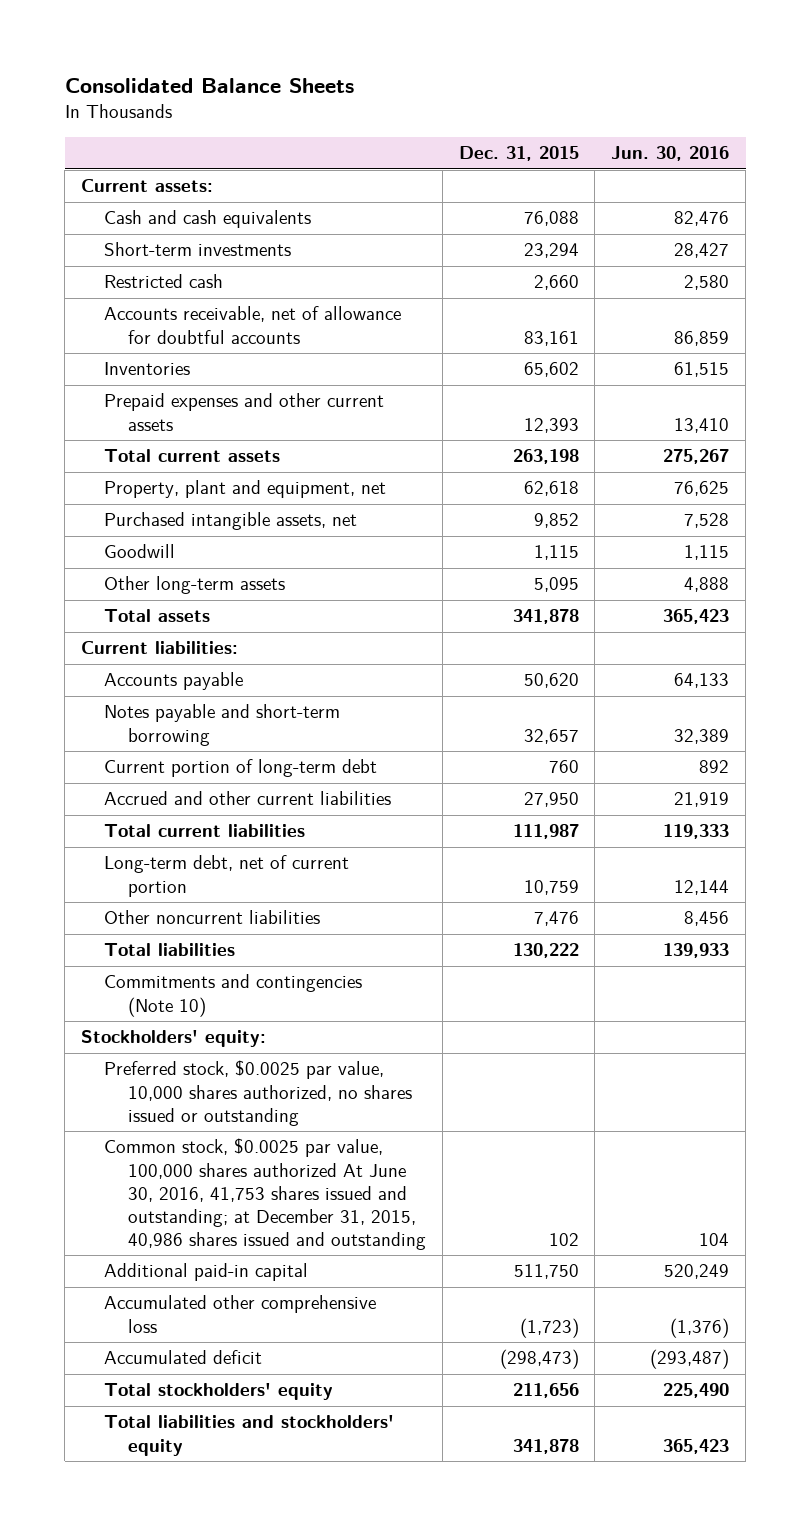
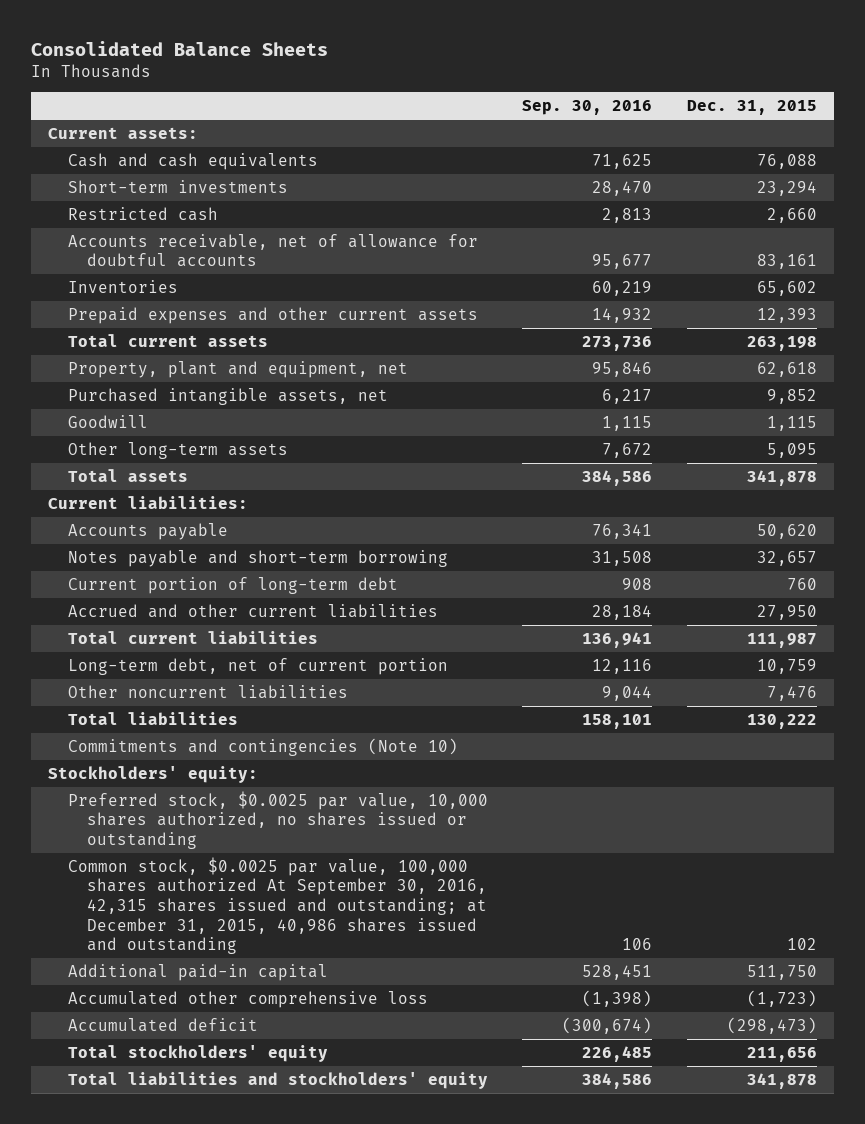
[611,146,730,162] Jun. 30, 2016 -> none
none -> [522,100,653,116] Sep. 30, 2016
[104,1138,426,1250] Common stock, $0.0025 par value, 100,000 shares authorized At June 30, 2016, 41,753 shares issued and outstanding; at December 31, 2015, 40,986 shares issued and outstanding -> [67,856,488,955] Common stock, $0.0025 par value, 100,000 shares authorized At September 30, 2016, 42,315 shares issued and outstanding; at December 31, 2015, 40,986 shares issued and outstanding

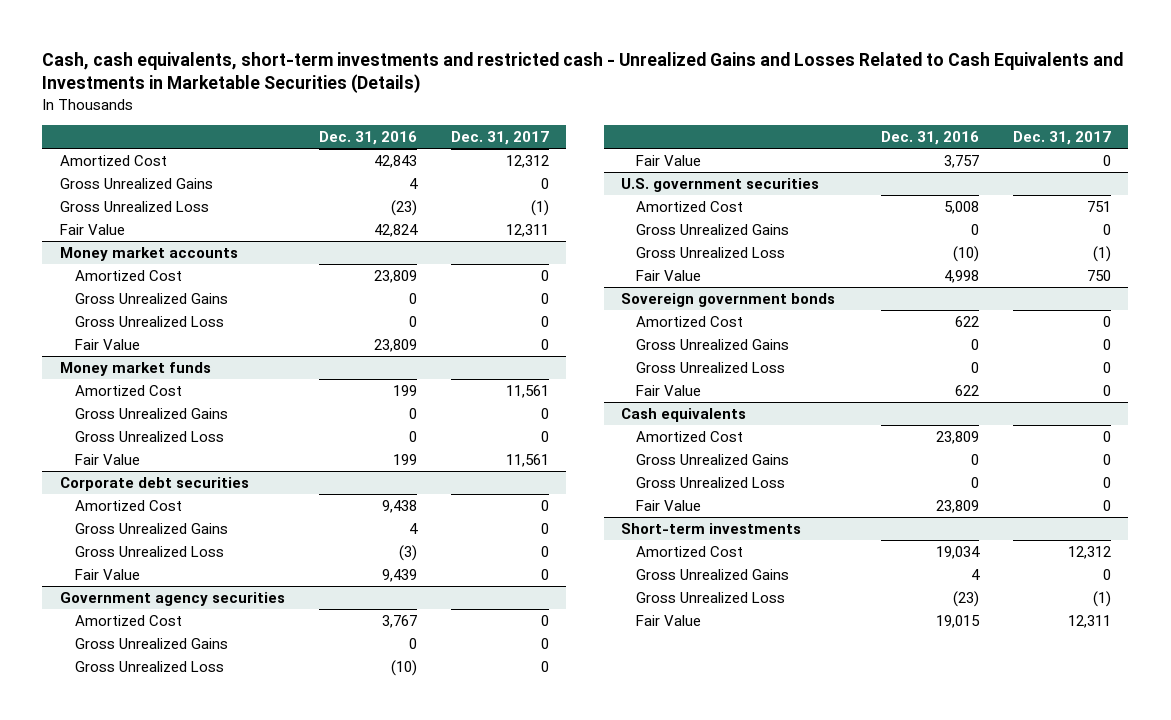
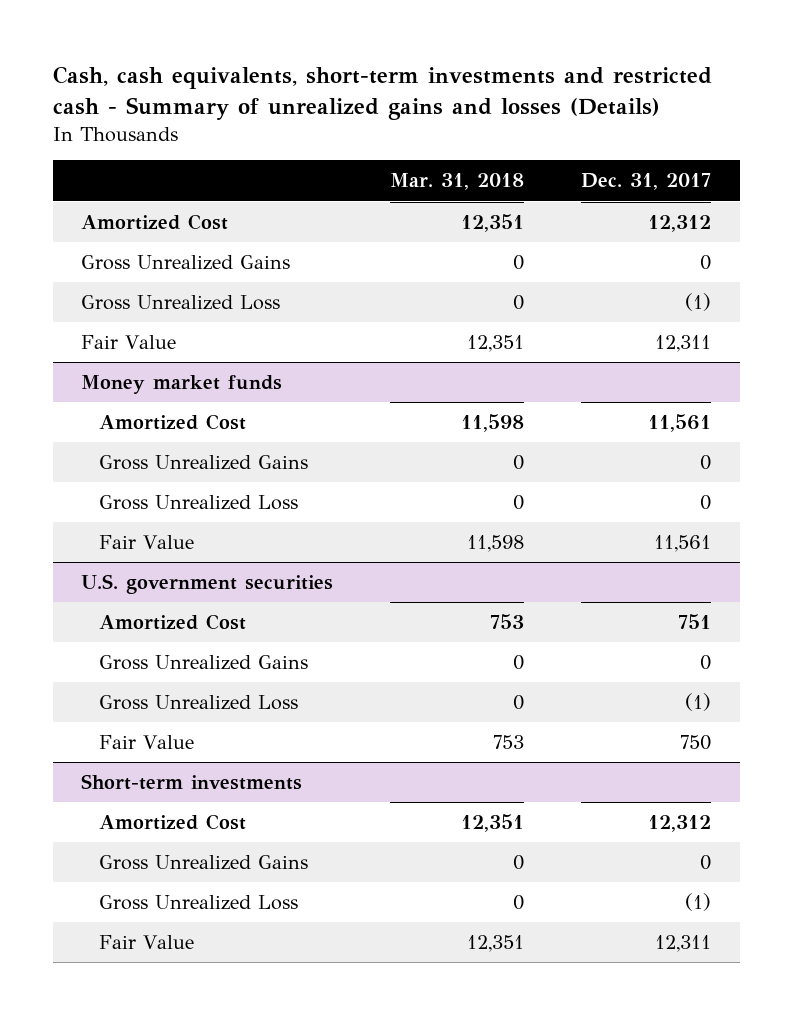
[42,51,1124,94] Cash, cash equivalents, short-term investments and restricted cash - Unrealized Gains and Losses Related to Cash Equivalents and Investments in Marketable Securities (Details) -> [52,66,712,120] Cash, cash equivalents, short-term investments and restricted cash - Summary of unrealized gains and losses (Details)
[318,131,417,146] Dec. 31, 2016 -> none
none -> [390,173,525,191] Mar. 31, 2018
[59,247,238,262] Money market accounts -> none
[74,270,182,282] Amortized Cost -> none
[74,293,228,305] Gross Unrealized Gains -> none
[74,316,224,328] Gross Unrealized Loss -> none
[74,339,140,351] Fair Value -> none
[59,477,249,492] Corporate debt securities -> none
[74,500,182,512] Amortized Cost -> none
[74,523,228,535] Gross Unrealized Gains -> none
[74,546,224,558] Gross Unrealized Loss -> none
[74,569,140,581] Fair Value -> none
[59,592,285,607] Government agency securities -> none
[74,615,182,627] Amortized Cost -> none
[74,638,228,650] Gross Unrealized Gains -> none
[74,661,224,673] Gross Unrealized Loss -> none
[636,155,702,167] Fair Value -> none
[621,293,836,308] Sovereign government bonds -> none
[636,316,744,328] Amortized Cost -> none
[636,339,790,351] Gross Unrealized Gains -> none
[636,362,786,374] Gross Unrealized Loss -> none
[636,385,702,397] Fair Value -> none
[621,408,747,423] Cash equivalents -> none
[636,431,744,443] Amortized Cost -> none
[636,454,790,466] Gross Unrealized Gains -> none
[636,477,786,489] Gross Unrealized Loss -> none
[636,500,702,512] Fair Value -> none

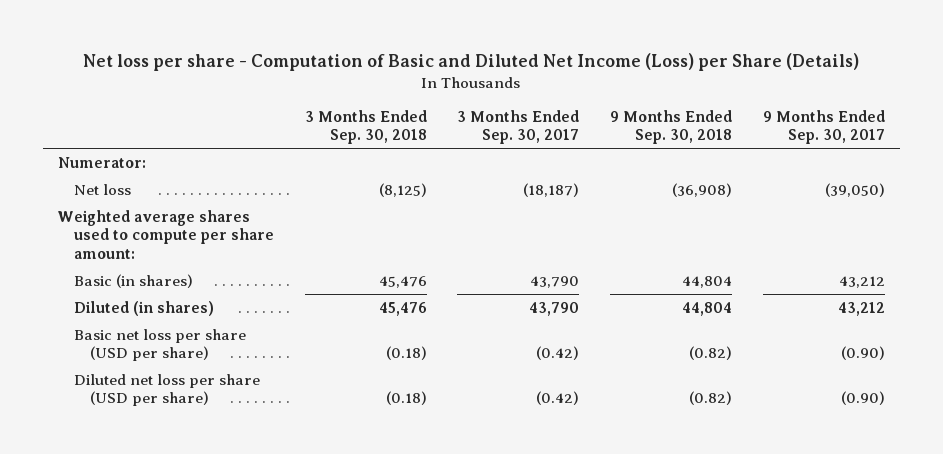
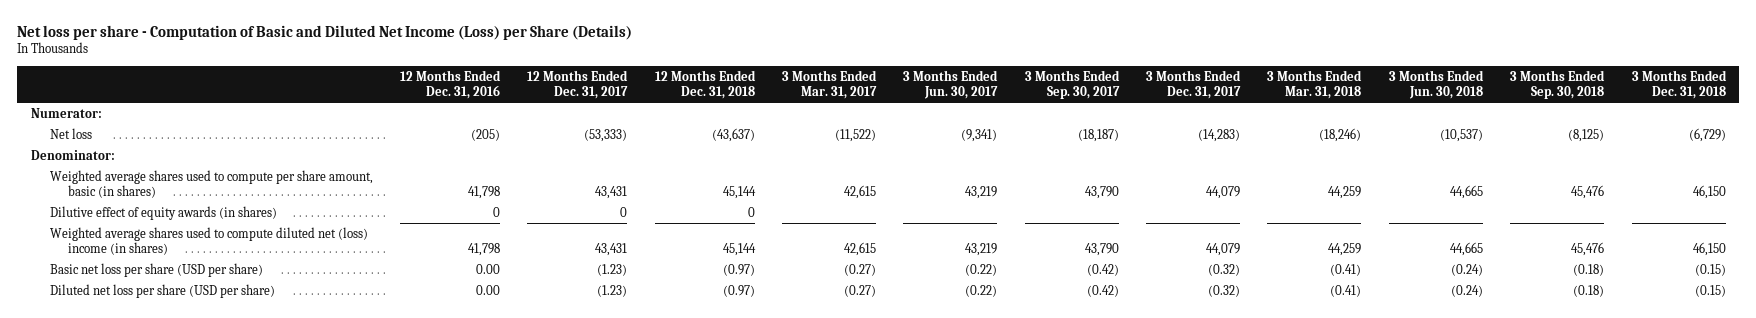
[609,109,732,145] 9 Months Ended Sep. 30, 2018 -> none
[762,109,885,145] 9 Months Ended Sep. 30, 2017 -> none
none -> [399,69,501,100] 12 Months Ended Dec. 31, 2016
none -> [527,69,629,100] 12 Months Ended Dec. 31, 2017
none -> [654,69,756,100] 12 Months Ended Dec. 31, 2018
none -> [782,69,878,100] 3 Months Ended Mar. 31, 2017
none -> [903,69,999,100] 3 Months Ended Jun. 30, 2017
none -> [1146,69,1242,100] 3 Months Ended Dec. 31, 2017
none -> [1267,69,1363,100] 3 Months Ended Mar. 31, 2018
none -> [1388,69,1484,100] 3 Months Ended Jun. 30, 2018
none -> [1631,69,1727,100] 3 Months Ended Dec. 31, 2018
[58,209,275,259] Weighted average shares used to compute per share amount: -> none
none -> [30,149,115,160] Denominator:
[74,273,194,288] Basic (in shares) -> [49,169,373,199] Weighted average shares used to compute per share amount, basic (in shares)
none -> [49,205,277,220] Dilutive effect of equity awards (in shares)
[74,300,215,316] Diluted (in shares) -> [49,226,368,256] Weighted average shares used to compute diluted net (loss) income (in shares)

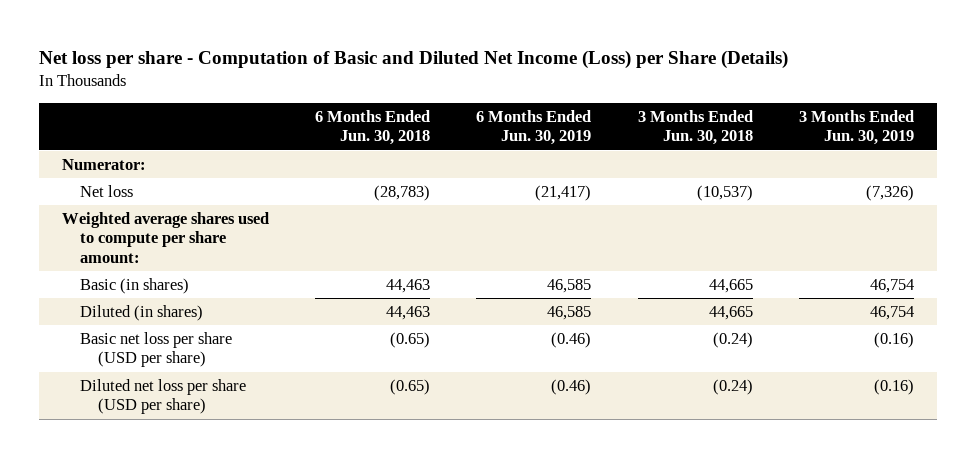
[399,69,501,100] 12 Months Ended Dec. 31, 2016 -> none
[527,69,629,100] 12 Months Ended Dec. 31, 2017 -> none
[654,69,756,100] 12 Months Ended Dec. 31, 2018 -> none
[782,69,878,100] 3 Months Ended Mar. 31, 2017 -> none
[903,69,999,100] 3 Months Ended Jun. 30, 2017 -> none
[1024,69,1120,100] 3 Months Ended Sep. 30, 2017 -> none
[1146,69,1242,100] 3 Months Ended Dec. 31, 2017 -> none
[1267,69,1363,100] 3 Months Ended Mar. 31, 2018 -> none
[1510,69,1606,100] 3 Months Ended Sep. 30, 2018 -> none
[1631,69,1727,100] 3 Months Ended Dec. 31, 2018 -> none
none -> [315,109,431,146] 6 Months Ended Jun. 30, 2018
none -> [476,109,592,146] 6 Months Ended Jun. 30, 2019
none -> [798,109,914,146] 3 Months Ended Jun. 30, 2019
[30,149,115,160] Denominator: -> none
[49,205,277,220] Dilutive effect of equity awards (in shares) -> none
none -> [61,212,269,263] Weighted average shares used to compute per share amount:
[49,169,373,199] Weighted average shares used to compute per share amount, basic (in shares) -> [79,278,189,295] Basic (in shares)
[49,226,368,256] Weighted average shares used to compute diluted net (loss) income (in shares) -> [79,305,203,322] Diluted (in shares)

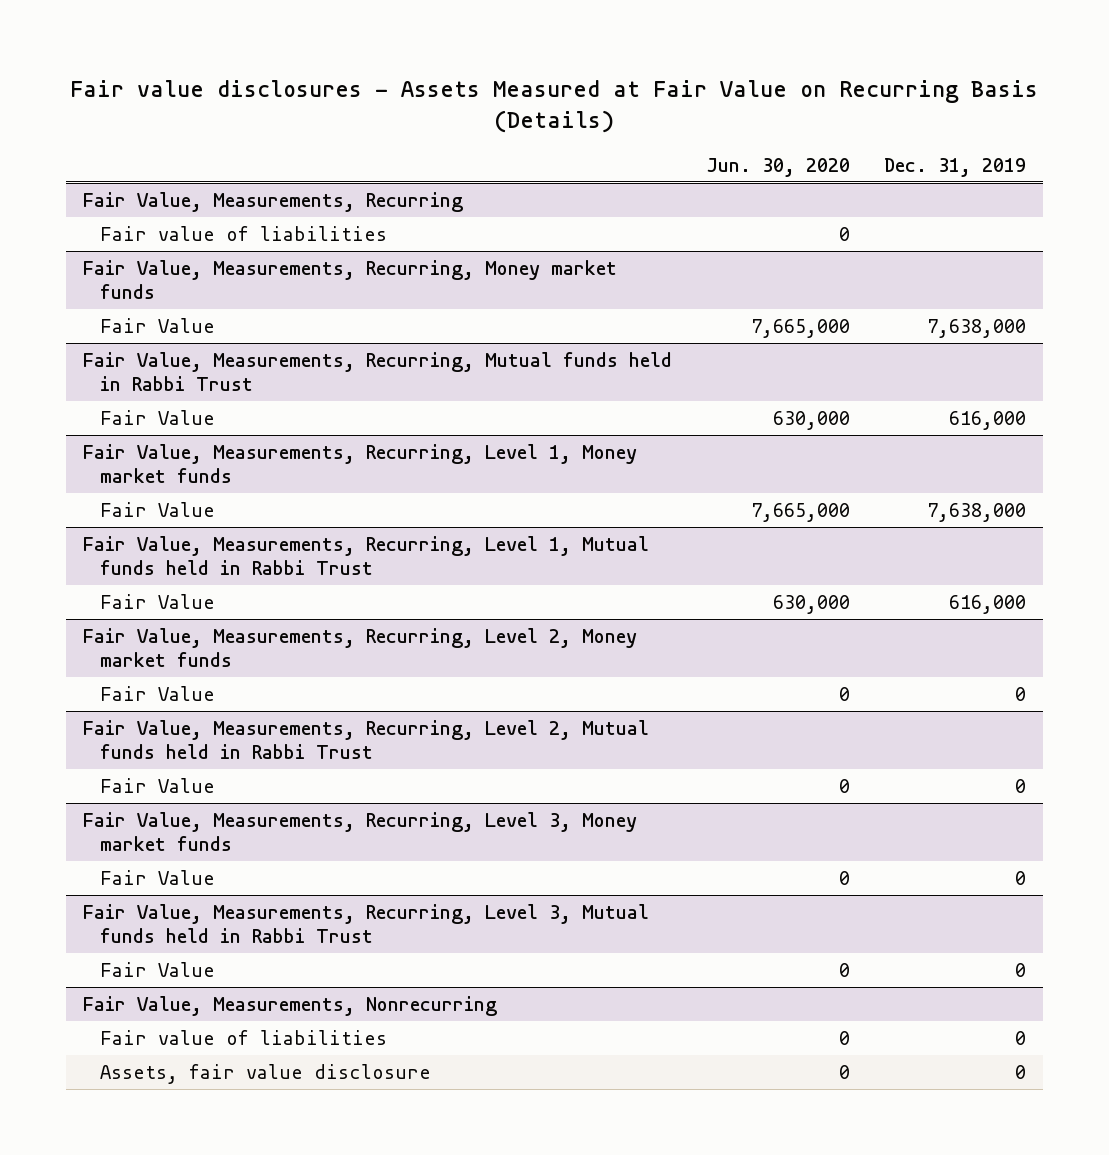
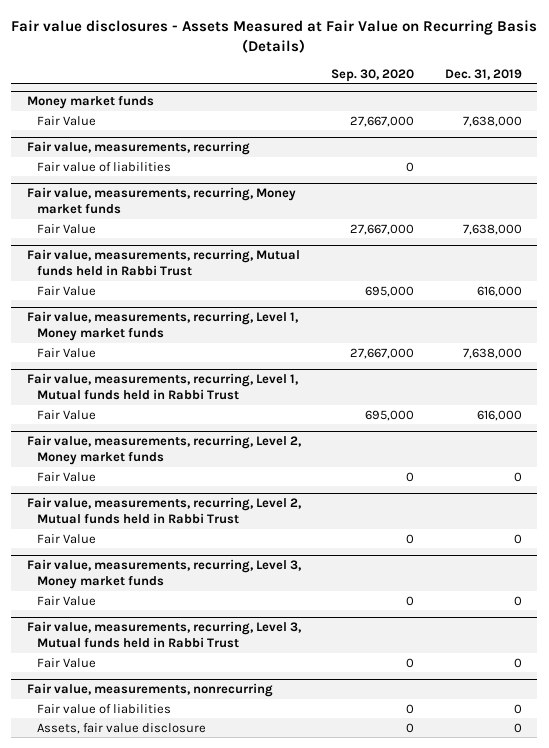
[705,157,850,177] Jun. 30, 2020 -> none
none -> [331,68,415,82] Sep. 30, 2020
none -> [26,95,154,110] Money market funds
none -> [36,115,96,126] Fair Value
[82,191,463,212] Fair Value, Measurements, Recurring -> [26,141,250,156] Fair value, measurements, recurring
[82,259,617,299] Fair Value, Measurements, Recurring, Money market funds -> [26,187,296,215] Fair value, measurements, recurring, Money market funds
[82,351,672,391] Fair Value, Measurements, Recurring, Mutual funds held in Rabbi Trust -> [26,249,300,277] Fair value, measurements, recurring, Mutual funds held in Rabbi Trust
[82,443,637,483] Fair Value, Measurements, Recurring, Level 1, Money market funds -> [26,311,298,342] Fair value, measurements, recurring, Level 1, Money market funds
[82,535,649,575] Fair Value, Measurements, Recurring, Level 1, Mutual funds held in Rabbi Trust -> [26,373,298,401] Fair value, measurements, recurring, Level 1, Mutual funds held in Rabbi Trust
[82,627,637,667] Fair Value, Measurements, Recurring, Level 2, Money market funds -> [26,435,301,466] Fair value, measurements, recurring, Level 2, Money market funds
[82,719,649,759] Fair Value, Measurements, Recurring, Level 2, Mutual funds held in Rabbi Trust -> [26,497,301,525] Fair value, measurements, recurring, Level 2, Mutual funds held in Rabbi Trust
[82,811,637,851] Fair Value, Measurements, Recurring, Level 3, Money market funds -> [26,559,301,590] Fair value, measurements, recurring, Level 3, Money market funds
[82,903,649,943] Fair Value, Measurements, Recurring, Level 3, Mutual funds held in Rabbi Trust -> [26,621,301,649] Fair value, measurements, recurring, Level 3, Mutual funds held in Rabbi Trust
[82,995,497,1016] Fair Value, Measurements, Nonrecurring -> [26,683,273,698] Fair value, measurements, nonrecurring

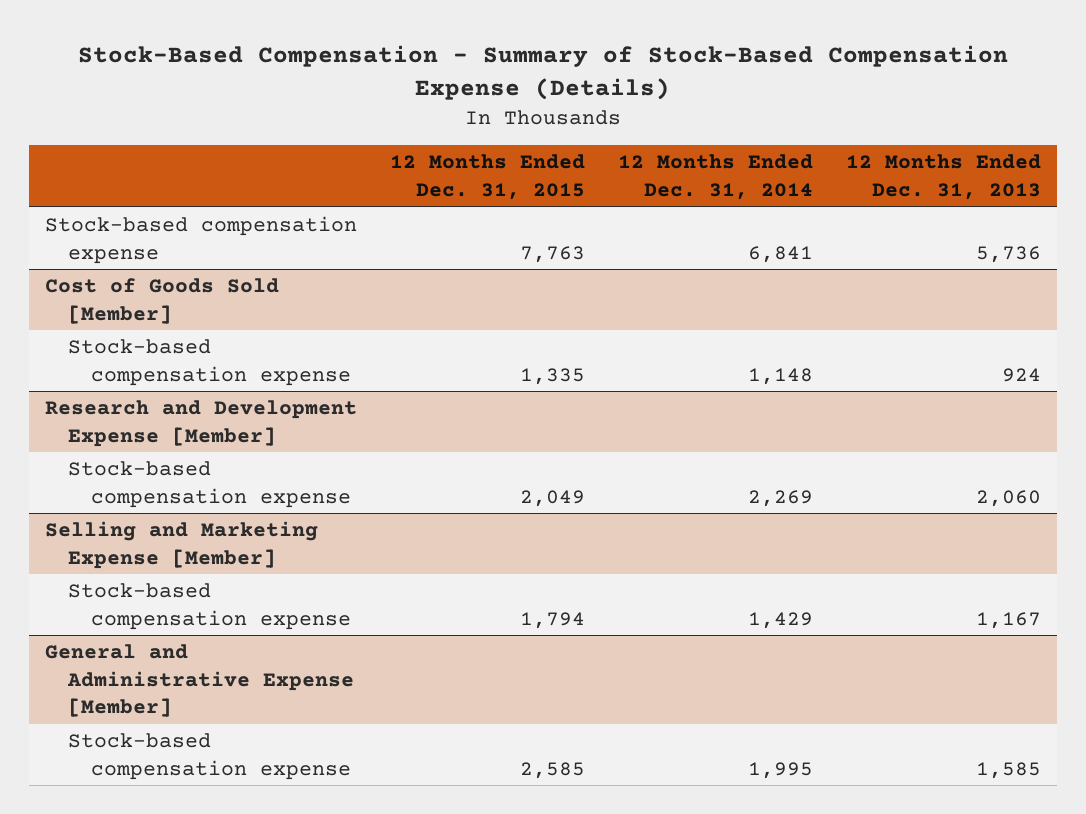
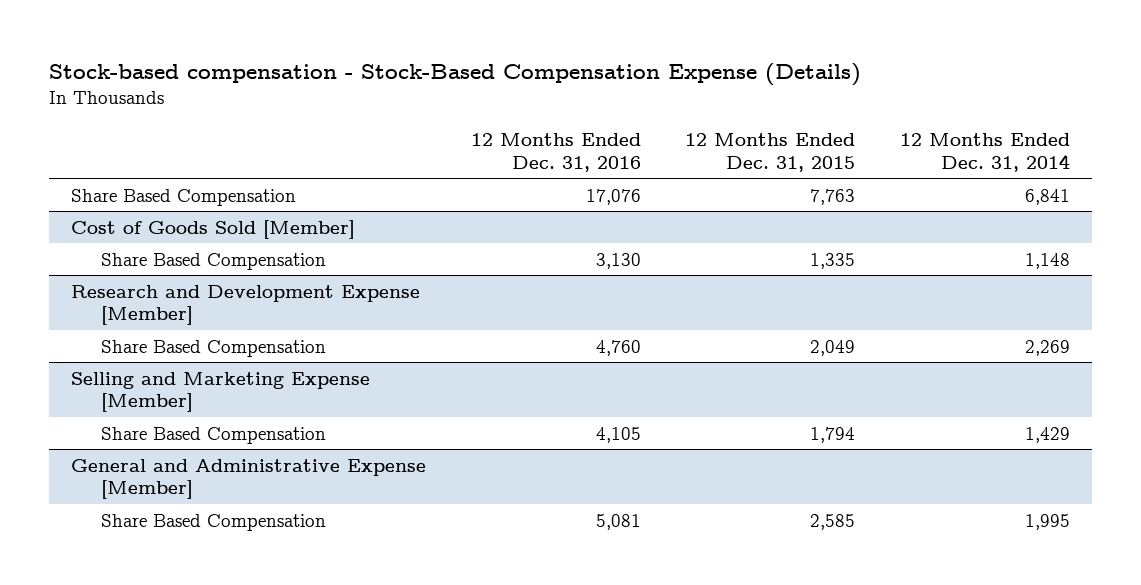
[77,44,1008,101] Stock-Based Compensation - Summary of Stock-Based Compensation Expense (Details) -> [48,62,861,86] Stock-based compensation - Stock-Based Compensation Expense (Details)
[845,154,1041,200] 12 Months Ended Dec. 31, 2013 -> none
none -> [470,133,641,172] 12 Months Ended Dec. 31, 2016
[45,216,358,264] Stock-based compensation expense -> [71,188,297,206] Share Based Compensation
[68,339,352,386] Stock-based compensation expense -> [100,252,326,270] Share Based Compensation
[68,461,352,508] Stock-based compensation expense -> [100,339,326,357] Share Based Compensation
[68,583,352,630] Stock-based compensation expense -> [100,426,326,444] Share Based Compensation
[68,733,352,780] Stock-based compensation expense -> [100,513,326,531] Share Based Compensation

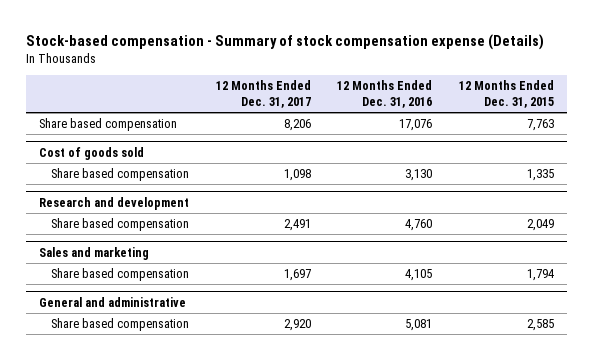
[48,62,861,86] Stock-based compensation - Stock-Based Compensation Expense (Details) -> [26,33,545,50] Stock-based compensation - Summary of stock compensation expense (Details)
[899,133,1070,172] 12 Months Ended Dec. 31, 2014 -> none
none -> [215,80,311,109] 12 Months Ended Dec. 31, 2017
[71,188,297,206] Share Based Compensation -> [39,117,178,131] Share based compensation
[71,219,356,239] Cost of Goods Sold [Member] -> [39,146,145,160] Cost of goods sold
[100,252,326,270] Share Based Compensation -> [50,167,189,181] Share based compensation
[71,284,421,326] Research and Development Expense [Member] -> [39,196,190,210] Research and development
[100,339,326,357] Share Based Compensation -> [50,217,189,231] Share based compensation
[71,371,371,413] Selling and Marketing Expense [Member] -> [39,246,150,260] Sales and marketing
[100,426,326,444] Share Based Compensation -> [50,267,189,281] Share based compensation
[71,458,427,500] General and Administrative Expense [Member] -> [39,296,187,307] General and administrative
[100,513,326,531] Share Based Compensation -> [50,317,189,331] Share based compensation

